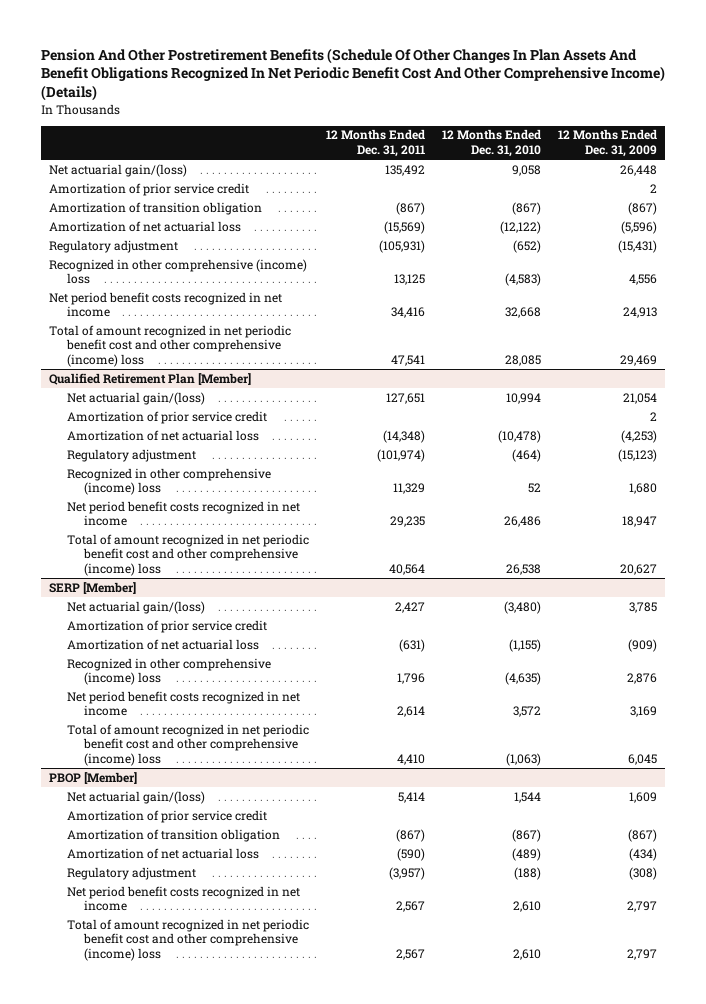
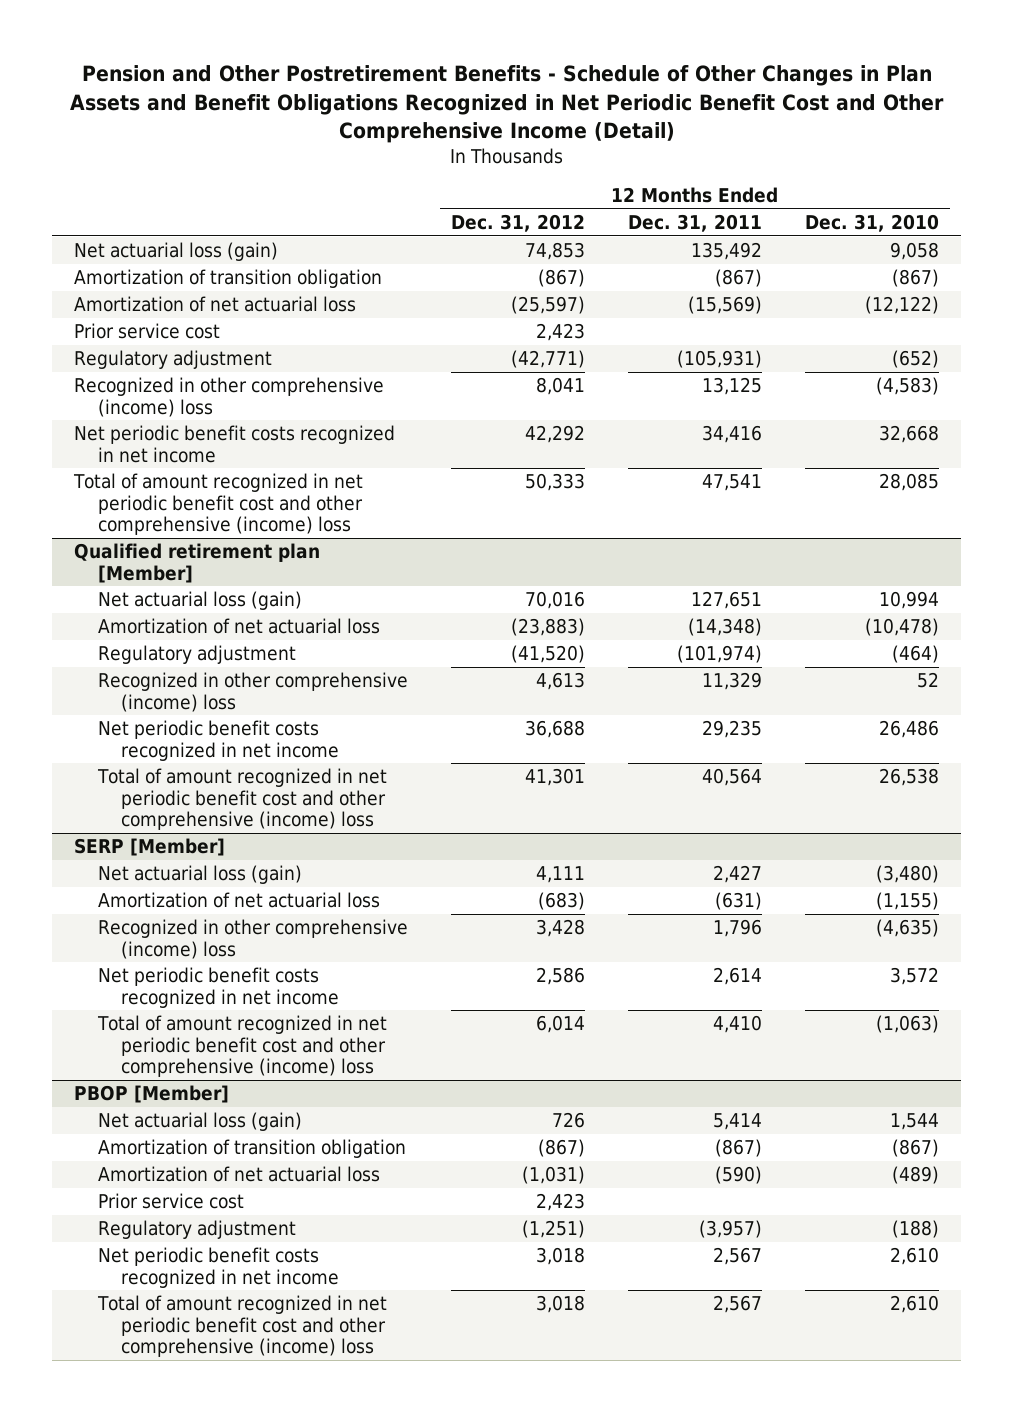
[40,47,665,102] Pension And Other Postretirement Benefits (Schedule Of Other Changes In Plan Assets And Benefit Obligations Recognized In Net Periodic Benefit Cost And Other Comprehensive Income) (Details) -> [69,65,944,144] Pension and Other Postretirement Benefits - Schedule of Other Changes in Plan Assets and Benefit Obligations Recognized in Net Periodic Benefit Cost and Other Comprehensive Income (Detail)
[557,129,657,158] 12 Months Ended Dec. 31, 2009 -> none
none -> [450,213,585,232] Dec. 31, 2012
[49,182,250,196] Amortization of prior service credit -> none
[49,163,188,177] Net actuarial gain/(loss) -> [74,242,279,262] Net actuarial loss (gain)
none -> [74,323,221,340] Prior service cost
[49,291,283,318] Net period benefit costs recognized in net income -> [74,425,396,463] Net periodic benefit costs recognized in net income
[66,410,267,424] Amortization of prior service credit -> none
[49,372,252,385] Qualified Retirement Plan [Member] -> [74,543,321,583] Qualified retirement plan [Member]
[66,391,205,405] Net actuarial gain/(loss) -> [97,591,302,611] Net actuarial loss (gain)
[66,500,300,527] Net period benefit costs recognized in net income -> [97,720,340,761] Net periodic benefit costs recognized in net income
[66,619,267,633] Amortization of prior service credit -> none
[66,600,205,614] Net actuarial gain/(loss) -> [97,865,302,885] Net actuarial loss (gain)
[66,690,300,717] Net period benefit costs recognized in net income -> [97,967,340,1008] Net periodic benefit costs recognized in net income
[66,809,267,823] Amortization of prior service credit -> none
[66,790,205,804] Net actuarial gain/(loss) -> [97,1112,302,1132] Net actuarial loss (gain)
none -> [97,1193,244,1210] Prior service cost
[66,885,300,912] Net period benefit costs recognized in net income -> [97,1247,340,1288] Net periodic benefit costs recognized in net income

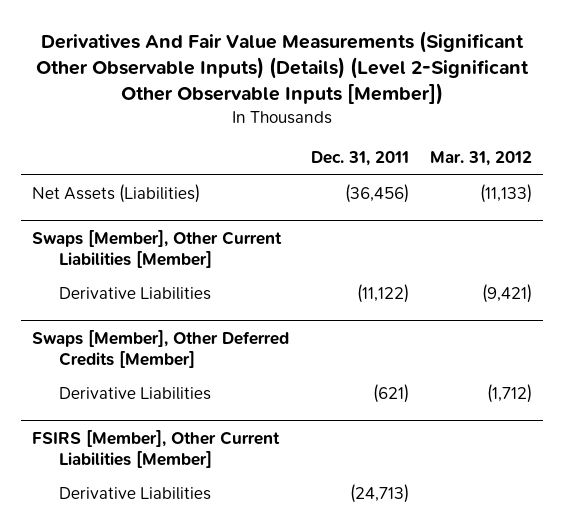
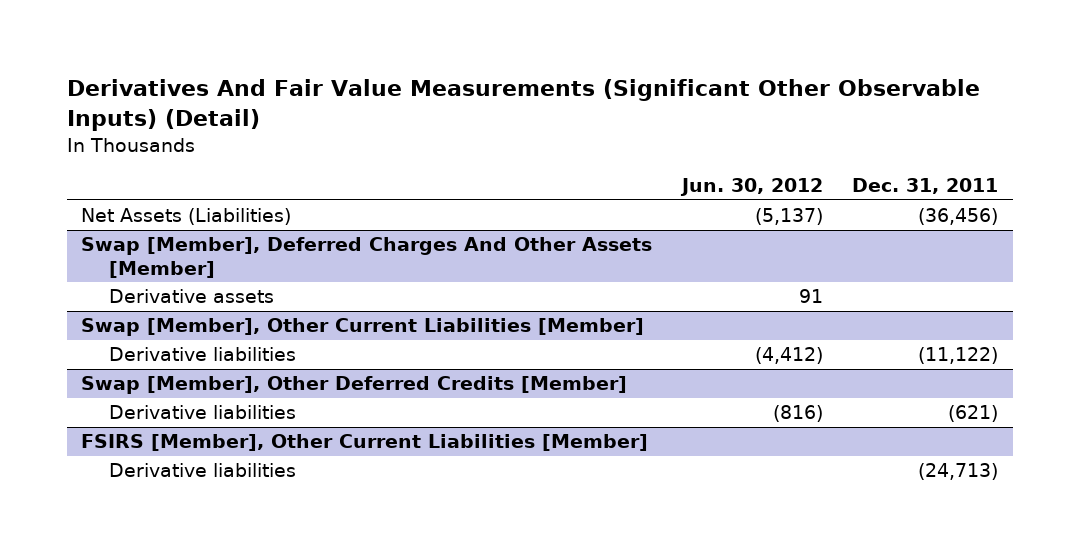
[36,30,530,106] Derivatives And Fair Value Measurements (Significant Other Observable Inputs) (Details) (Level 2-Significant Other Observable Inputs [Member]) -> [66,79,980,132] Derivatives And Fair Value Measurements (Significant Other Observable Inputs) (Detail)
[430,151,533,167] Mar. 31, 2012 -> none
none -> [679,178,823,197] Jun. 30, 2012
none -> [81,237,653,279] Swap [Member], Deferred Charges And Other Assets [Member]
none -> [109,289,275,304] Derivative assets
[32,229,283,268] Swaps [Member], Other Current Liabilities [Member] -> [81,318,645,337] Swap [Member], Other Current Liabilities [Member]
[59,286,212,300] Derivative Liabilities -> [109,347,297,362] Derivative liabilities
[32,329,290,368] Swaps [Member], Other Deferred Credits [Member] -> [81,376,628,395] Swap [Member], Other Deferred Credits [Member]
[59,386,212,400] Derivative Liabilities -> [109,405,297,420] Derivative liabilities
[59,486,212,500] Derivative Liabilities -> [109,463,297,478] Derivative liabilities

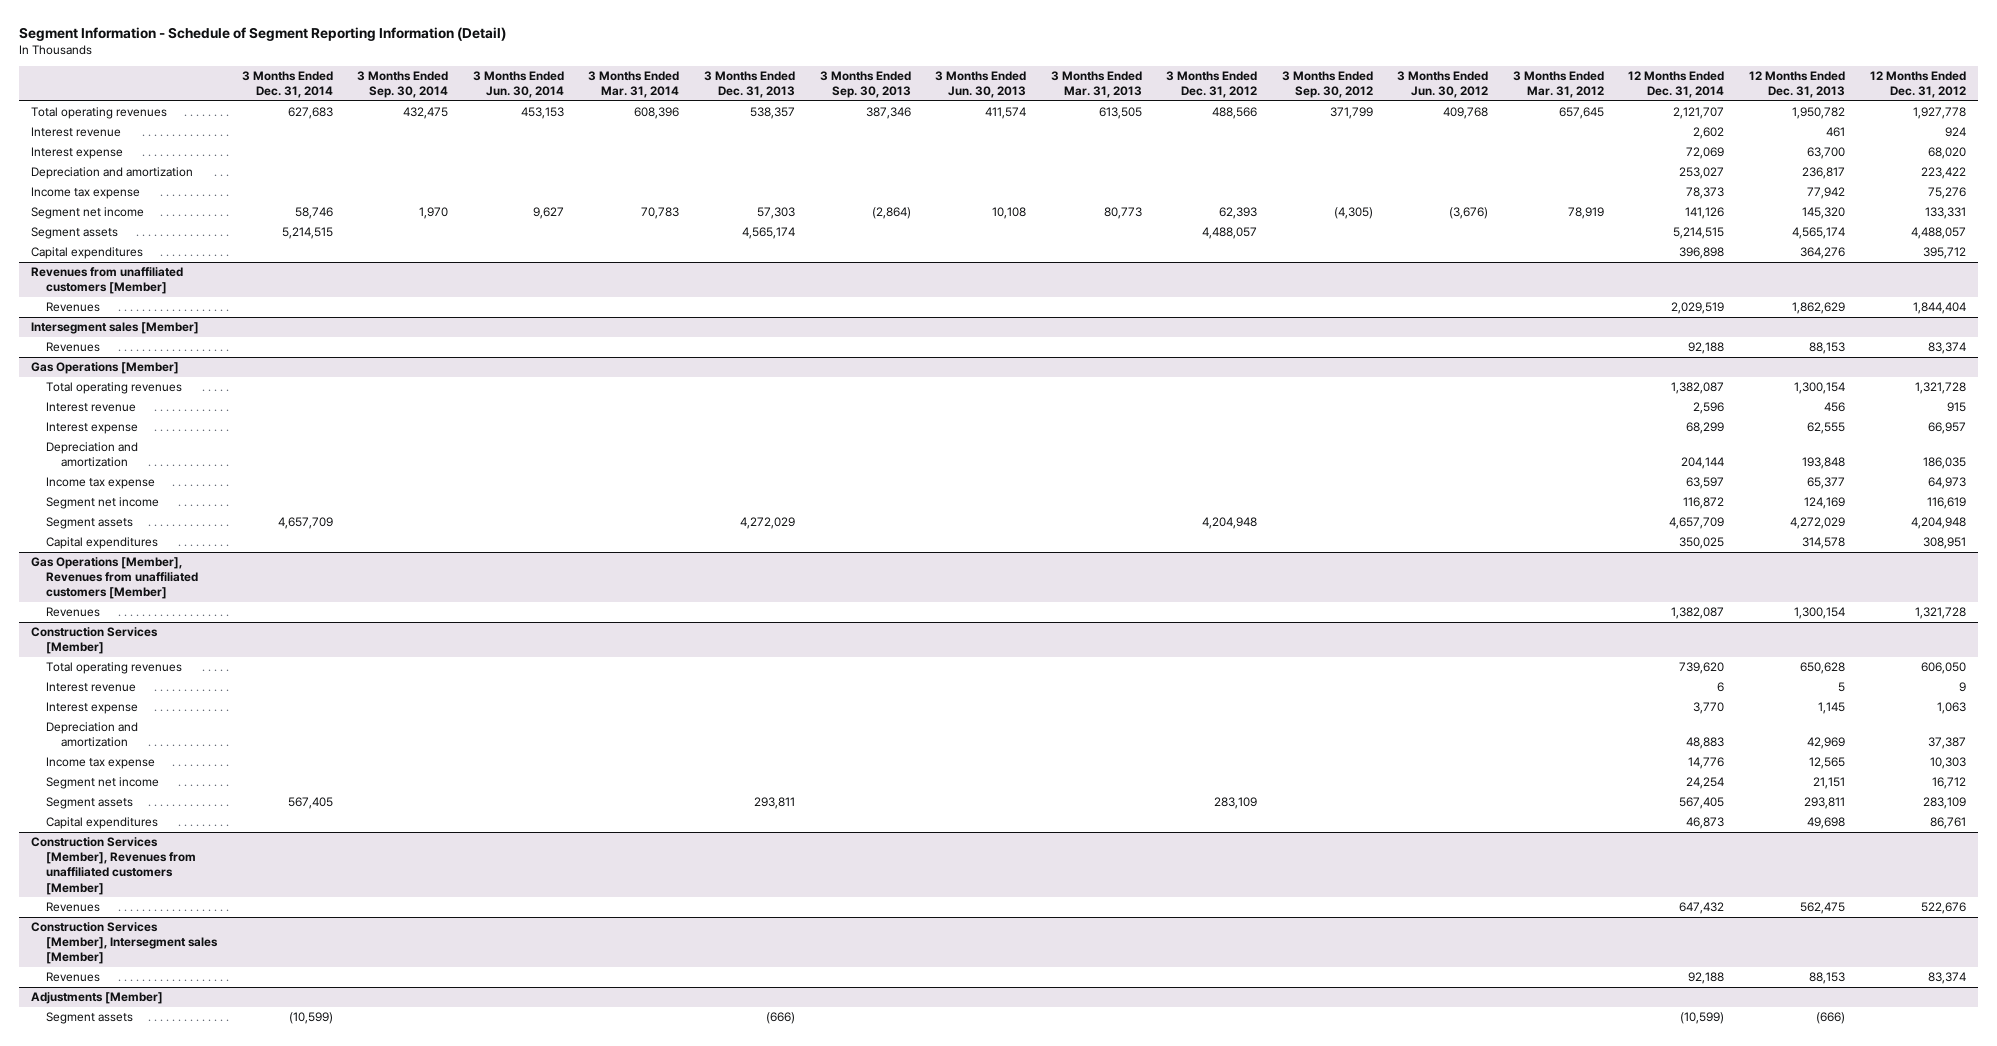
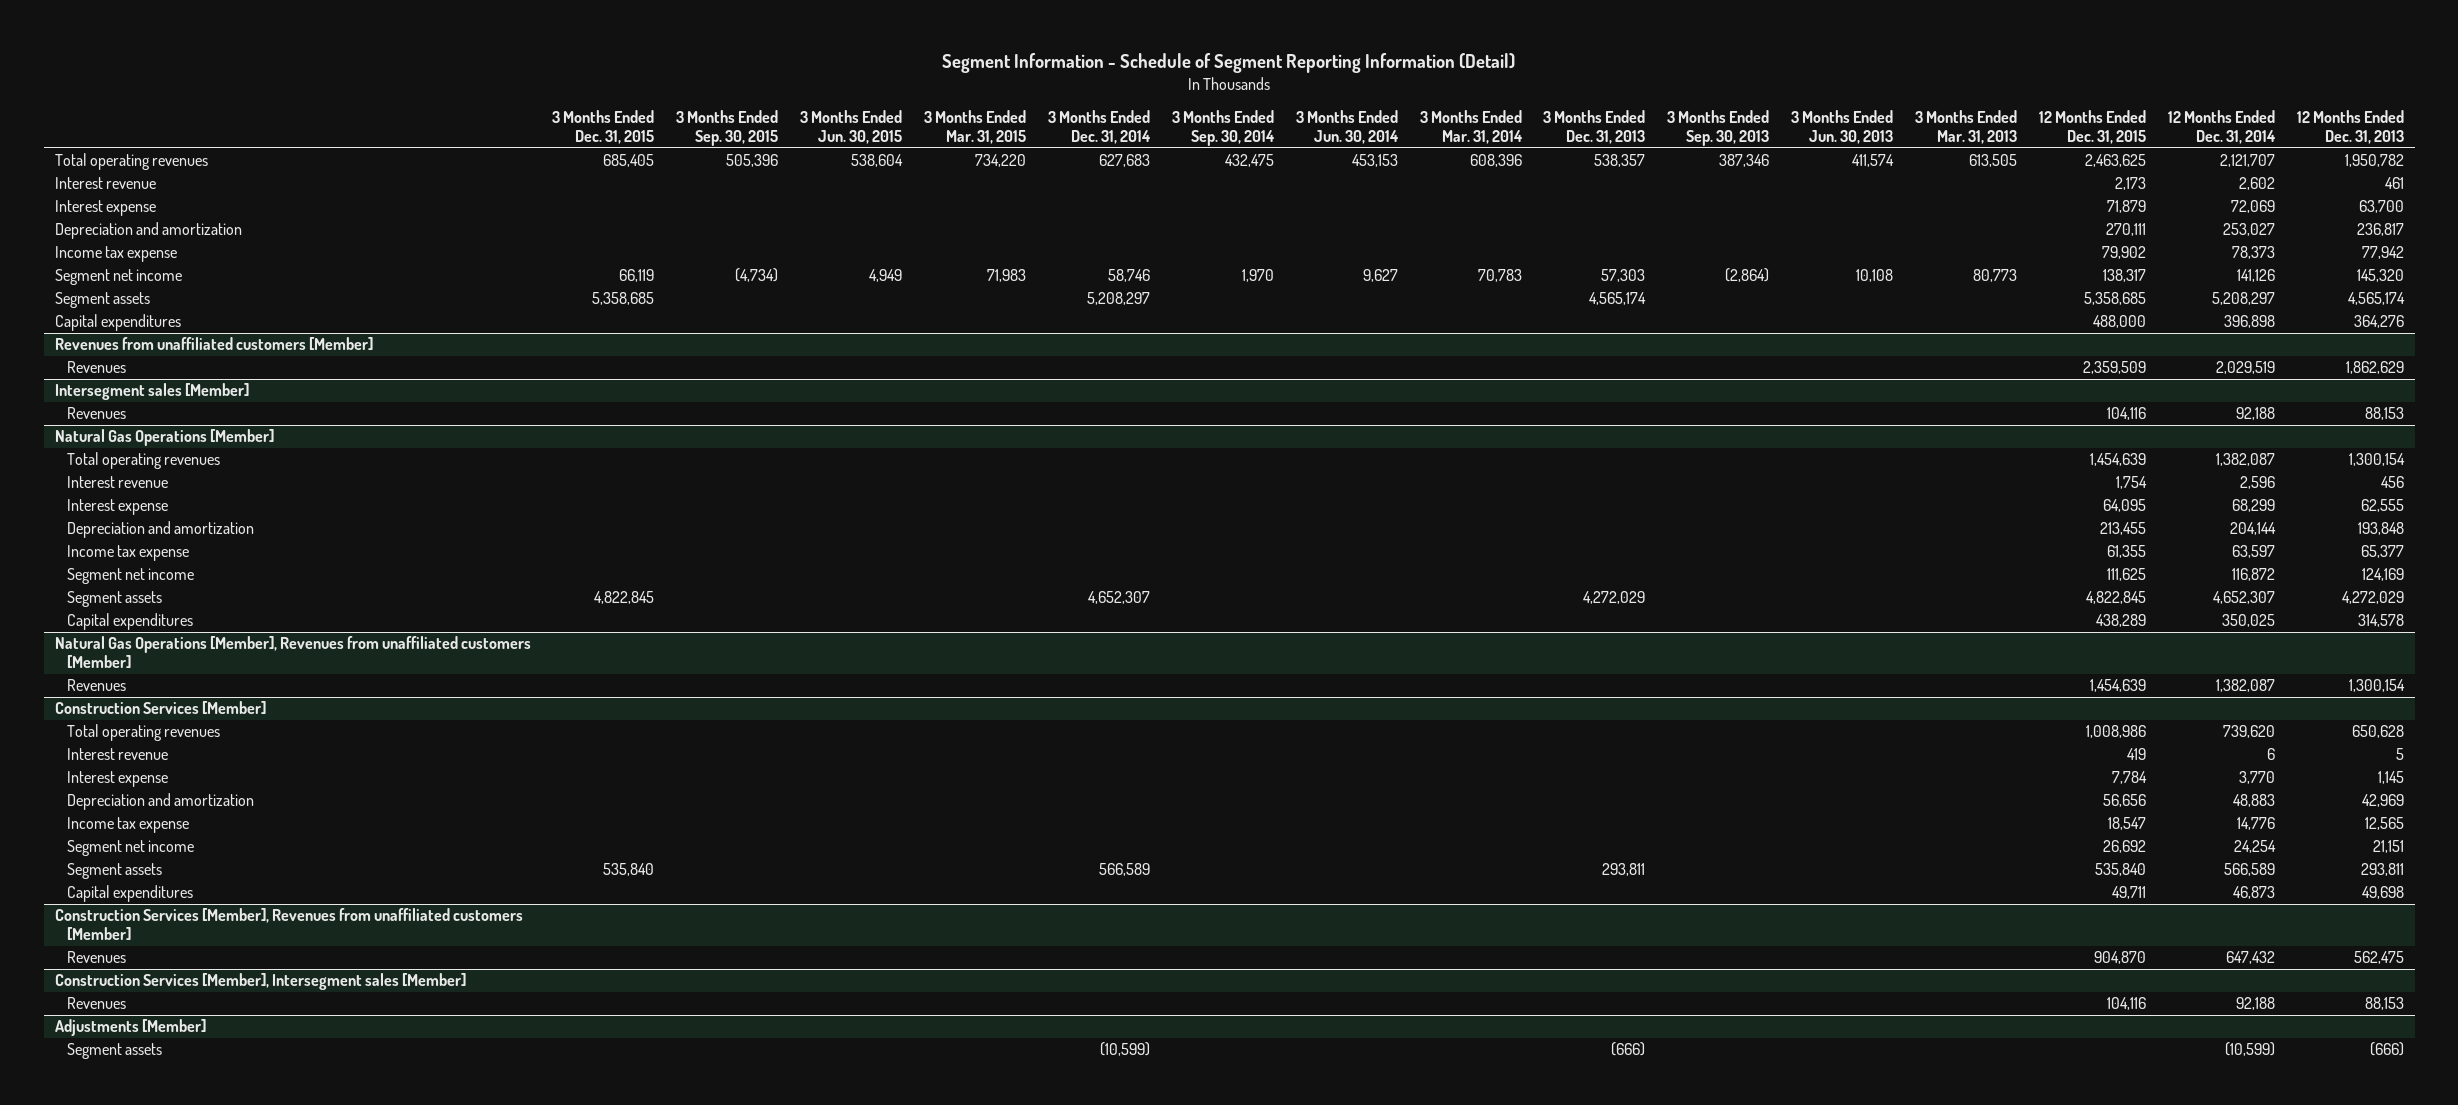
[1166,71,1258,99] 3 Months Ended Dec. 31, 2012 -> none
[1281,71,1373,99] 3 Months Ended Sep. 30, 2012 -> none
[1397,71,1489,99] 3 Months Ended Jun. 30, 2012 -> none
[1512,71,1604,99] 3 Months Ended Mar. 31, 2012 -> none
[1869,71,1966,99] 12 Months Ended Dec. 31, 2012 -> none
none -> [552,110,655,144] 3 Months Ended Dec. 31, 2015
none -> [676,110,779,146] 3 Months Ended Sep. 30, 2015
none -> [800,110,903,144] 3 Months Ended Jun. 30, 2015
none -> [924,110,1027,144] 3 Months Ended Mar. 31, 2015
none -> [2038,110,2146,144] 12 Months Ended Dec. 31, 2015
[281,227,333,240] 5,214,515 -> [1086,292,1150,306] 5,208,297
[1673,227,1725,240] 5,214,515 -> [2211,292,2275,306] 5,208,297
[31,362,180,375] Gas Operations [Member] -> [54,429,274,447] Natural Gas Operations [Member]
[277,517,333,530] 4,657,709 -> [1087,591,1150,605] 4,652,307
[1669,517,1725,530] 4,657,709 -> [2212,591,2275,605] 4,652,307
[31,557,199,600] Gas Operations [Member], Revenues from unaffiliated customers [Member] -> [54,636,531,668] Natural Gas Operations [Member], Revenues from unaffiliated customers [Member]
[287,797,333,810] 567,405 -> [1098,863,1150,877] 566,589
[1679,797,1725,810] 567,405 -> [2223,863,2275,877] 566,589

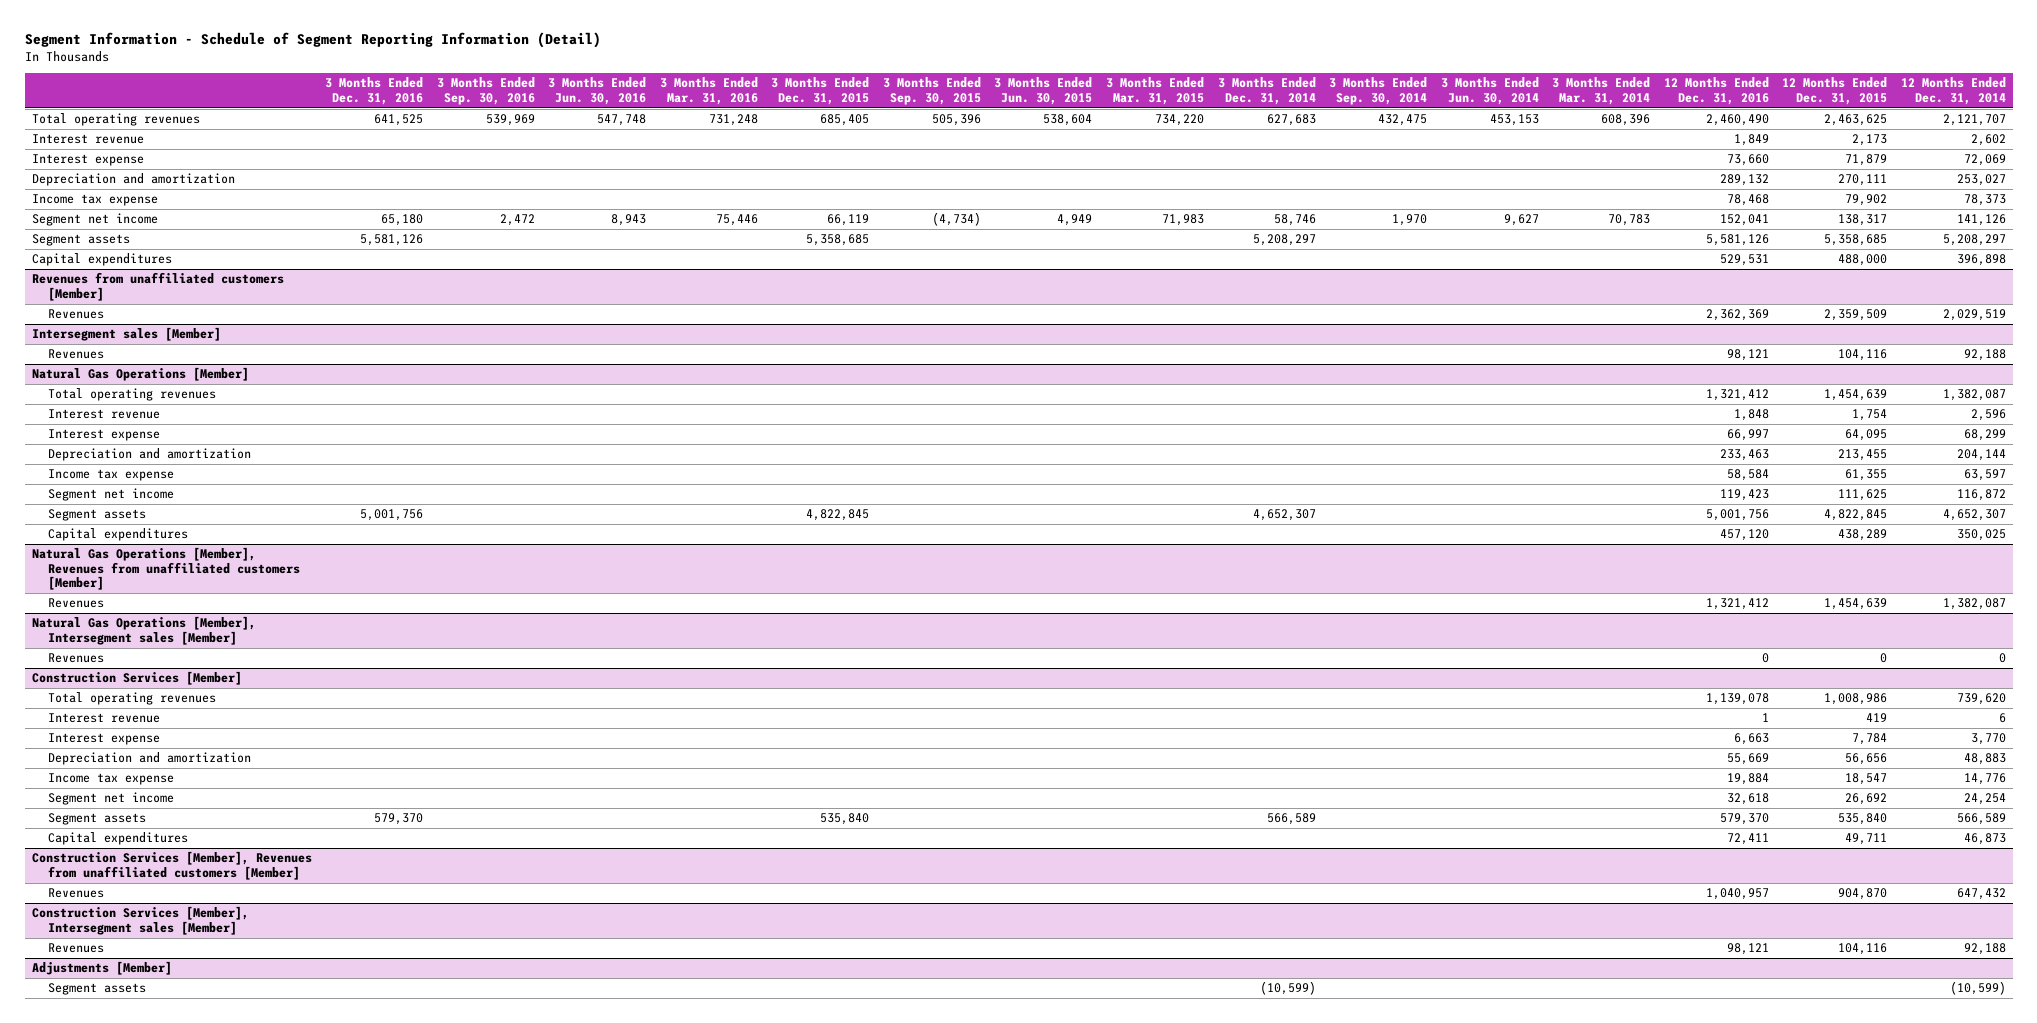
[1543,110,1646,144] 3 Months Ended Dec. 31, 2013 -> none
[1667,110,1770,146] 3 Months Ended Sep. 30, 2013 -> none
[1791,110,1894,144] 3 Months Ended Jun. 30, 2013 -> none
[1915,110,2018,144] 3 Months Ended Mar. 31, 2013 -> none
[2296,110,2404,144] 12 Months Ended Dec. 31, 2013 -> none
none -> [325,77,424,105] 3 Months Ended Dec. 31, 2016
none -> [436,77,535,105] 3 Months Ended Sep. 30, 2016
none -> [548,77,647,105] 3 Months Ended Jun. 30, 2016
none -> [659,77,758,105] 3 Months Ended Mar. 31, 2016
none -> [1663,77,1769,105] 12 Months Ended Dec. 31, 2016
none -> [31,616,256,645] Natural Gas Operations [Member], Intersegment sales [Member]
none -> [47,653,104,664] Revenues

